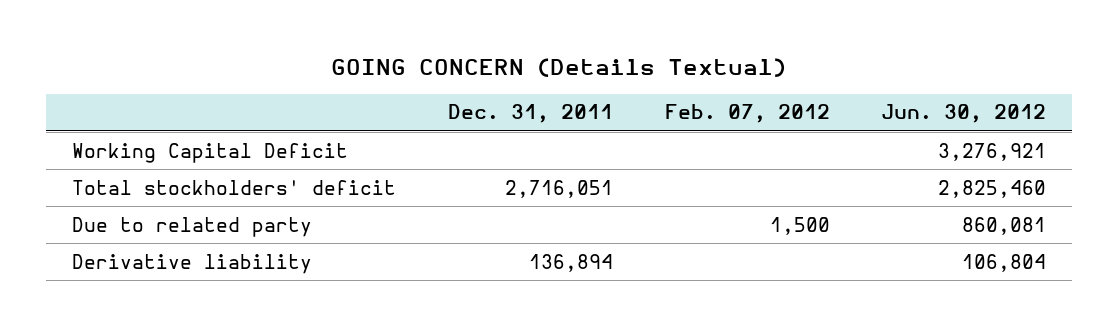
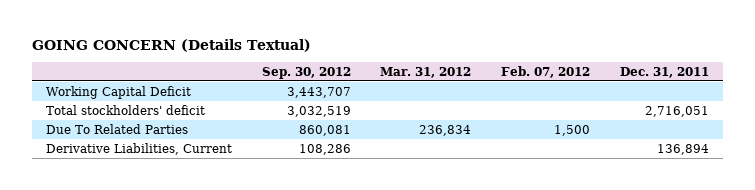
[881,104,1047,124] Jun. 30, 2012 -> none
none -> [261,66,351,79] Sep. 30, 2012
none -> [380,66,472,78] Mar. 31, 2012
[71,216,312,237] Due to related party -> [46,123,189,134] Due To Related Parties
[71,253,312,274] Derivative liability -> [46,142,233,155] Derivative Liabilities, Current

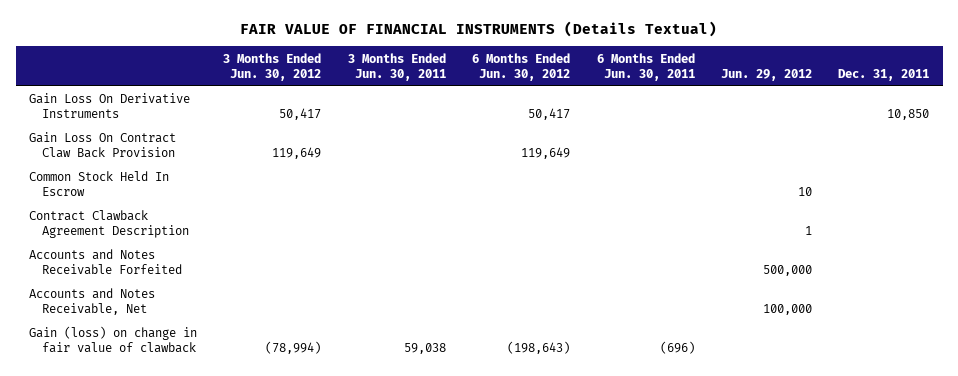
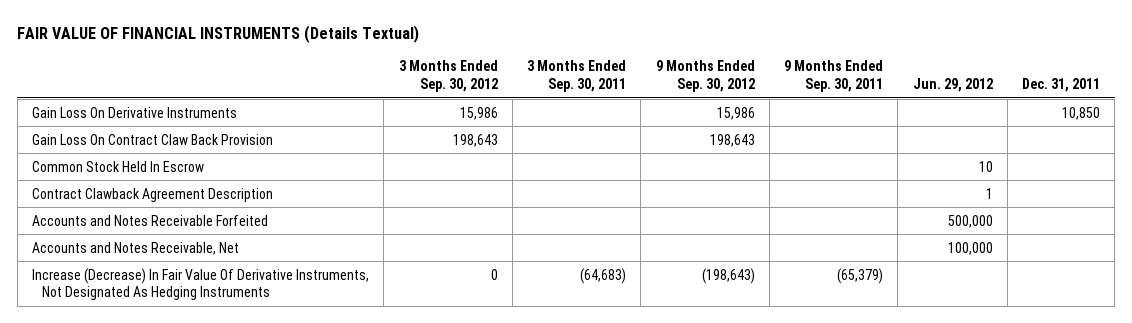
[223,52,322,81] 3 Months Ended Jun. 30, 2012 -> none
[347,52,446,81] 3 Months Ended Jun. 30, 2011 -> none
[472,52,571,81] 6 Months Ended Jun. 30, 2012 -> none
[596,52,695,81] 6 Months Ended Jun. 30, 2011 -> none
none -> [398,60,498,92] 3 Months Ended Sep. 30, 2012
none -> [527,60,627,92] 3 Months Ended Sep. 30, 2011
none -> [655,60,755,92] 9 Months Ended Sep. 30, 2012
none -> [784,60,884,92] 9 Months Ended Sep. 30, 2011
[28,326,197,354] Gain (loss) on change in fair value of clawback -> [32,267,370,301] Increase (Decrease) In Fair Value Of Derivative Instruments, Not Designated As Hedging Instruments

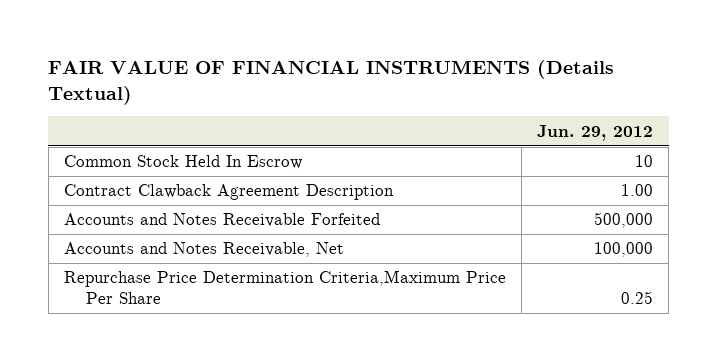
[398,60,498,92] 3 Months Ended Sep. 30, 2012 -> none
[527,60,627,92] 3 Months Ended Sep. 30, 2011 -> none
[655,60,755,92] 9 Months Ended Sep. 30, 2012 -> none
[784,60,884,92] 9 Months Ended Sep. 30, 2011 -> none
[1022,77,1101,92] Dec. 31, 2011 -> none
[32,106,238,118] Gain Loss On Derivative Instruments -> none
[32,133,274,145] Gain Loss On Contract Claw Back Provision -> none
[985,187,993,199] 1 -> [621,184,654,197] 1.00
[32,267,370,301] Increase (Decrease) In Fair Value Of Derivative Instruments, Not Designated As Hedging Instruments -> none
none -> [63,270,506,304] Repurchase Price Determination Criteria,Maximum Price Per Share

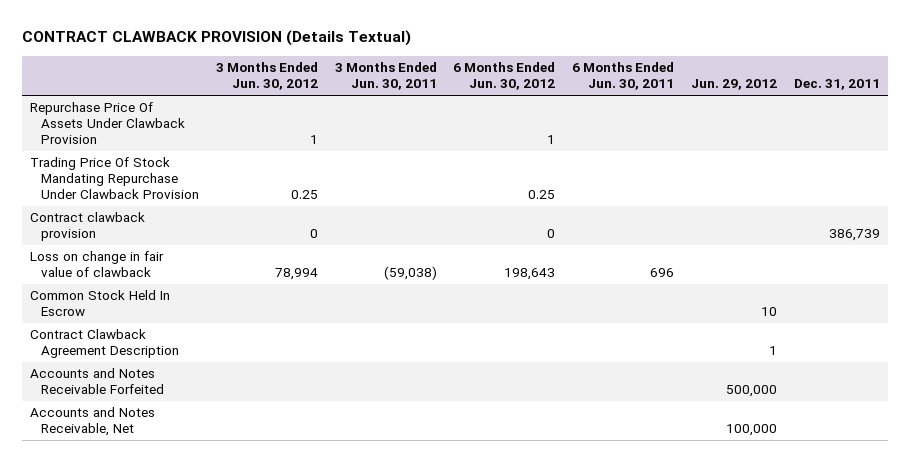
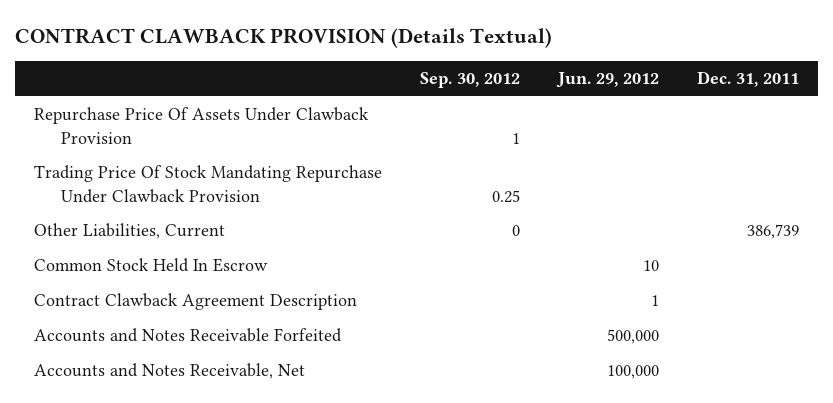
[215,62,318,91] 3 Months Ended Jun. 30, 2012 -> none
[334,62,437,91] 3 Months Ended Jun. 30, 2011 -> none
[453,62,556,91] 6 Months Ended Jun. 30, 2012 -> none
[572,62,675,91] 6 Months Ended Jun. 30, 2011 -> none
none -> [419,72,520,89] Sep. 30, 2012
[30,251,165,278] Loss on change in fair value of clawback -> none
[30,212,146,242] Contract clawback provision -> [33,223,225,240] Other Liabilities, Current

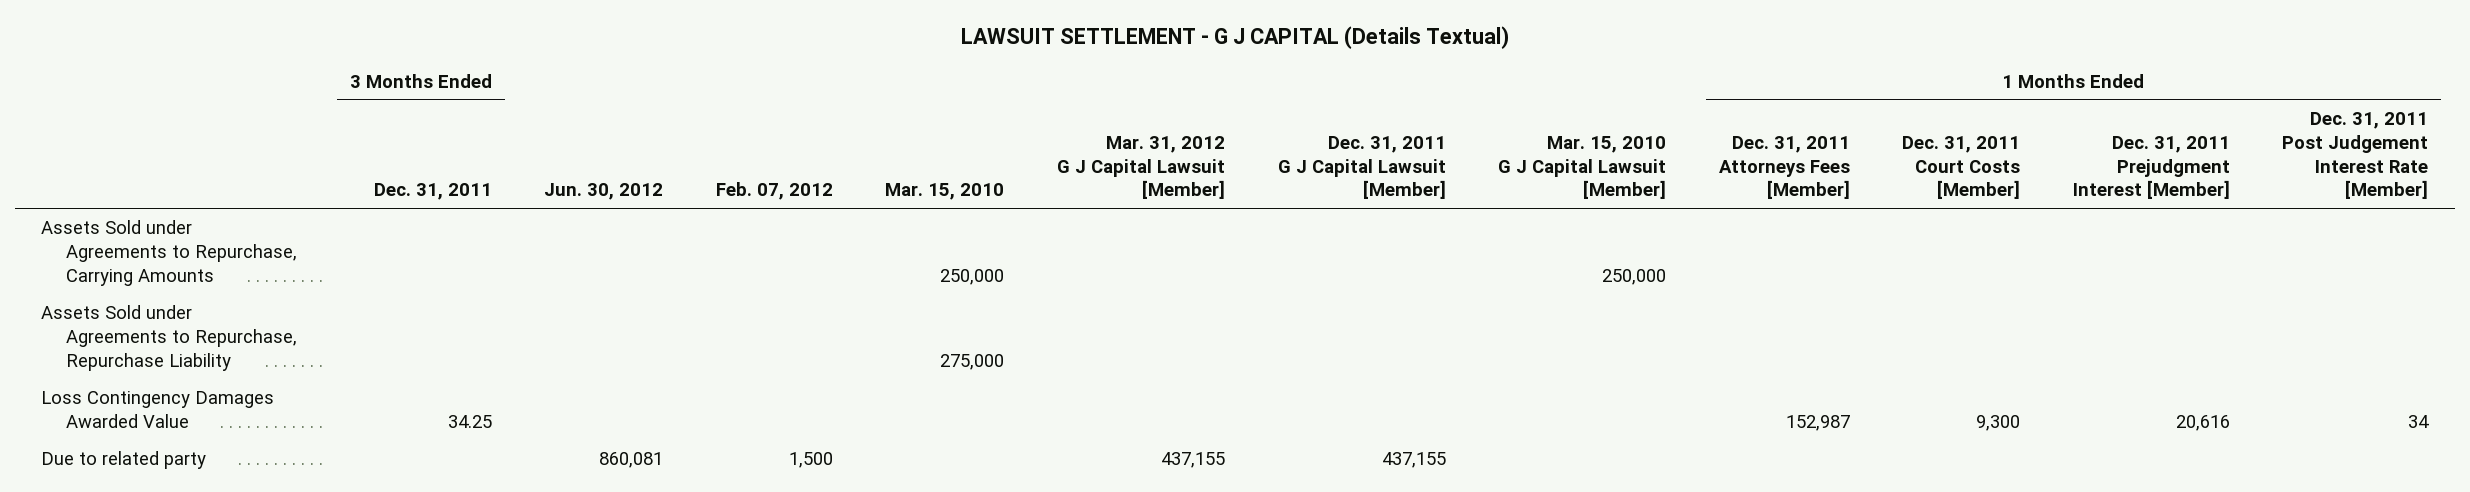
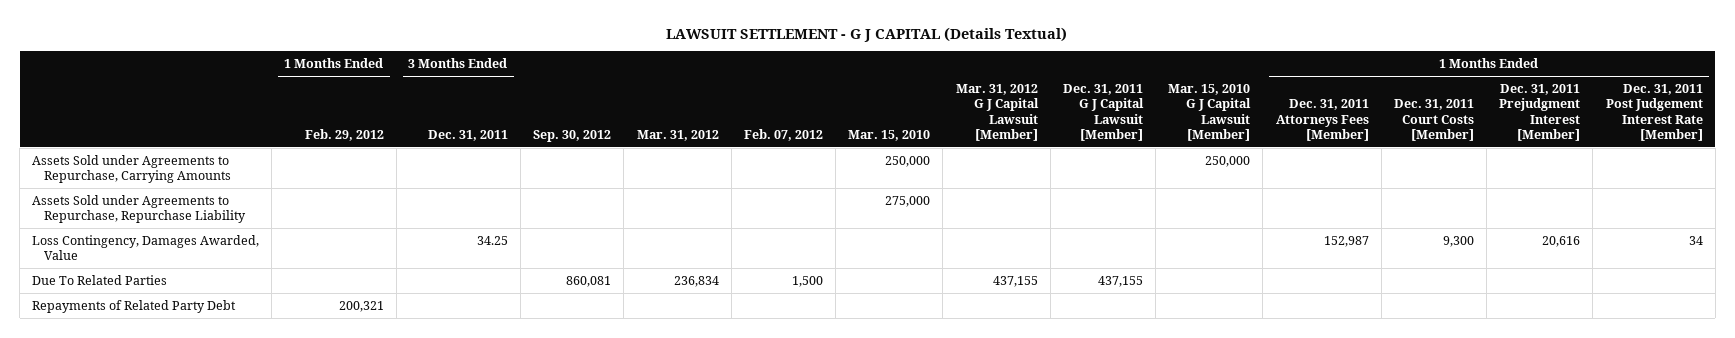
[544,183,664,201] Jun. 30, 2012 -> none
none -> [304,128,384,141] Feb. 29, 2012
none -> [533,129,612,142] Sep. 30, 2012
none -> [636,129,719,141] Mar. 31, 2012
[41,391,275,429] Loss Contingency Damages Awarded Value -> [32,234,260,261] Loss Contingency, Damages Awarded, Value
[41,451,207,470] Due to related party -> [32,274,168,285] Due To Related Parties
none -> [32,299,237,313] Repayments of Related Party Debt

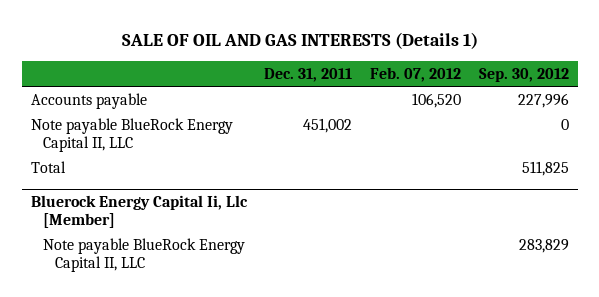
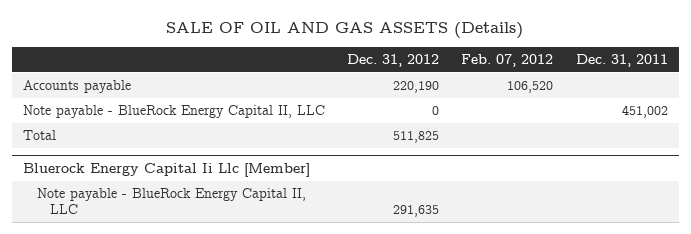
[121,31,478,49] SALE OF OIL AND GAS INTERESTS (Details 1) -> [166,22,524,40] SALE OF OIL AND GAS ASSETS (Details)
[478,68,569,83] Sep. 30, 2012 -> none
none -> [347,53,440,67] Dec. 31, 2012
[30,117,233,152] Note payable BlueRock Energy Capital II, LLC -> [23,105,326,119] Note payable - BlueRock Energy Capital II, LLC
[30,194,248,229] Bluerock Energy Capital Ii, Llc [Member] -> [23,162,311,177] Bluerock Energy Capital Ii Llc [Member]
[42,237,245,272] Note payable BlueRock Energy Capital II, LLC -> [36,188,306,214] Note payable - BlueRock Energy Capital II, LLC

